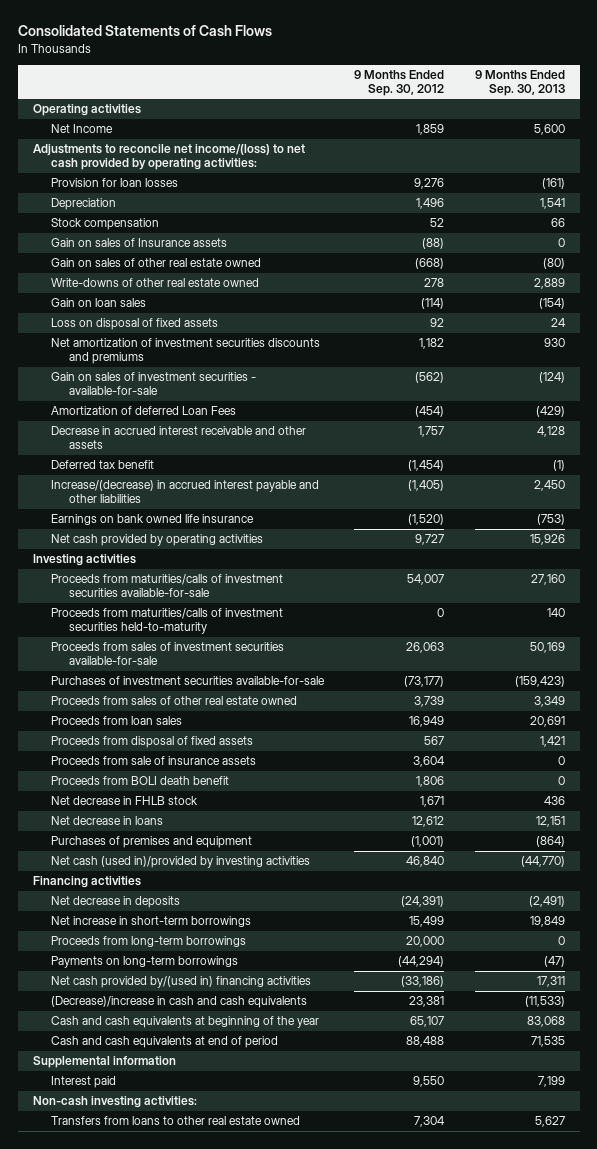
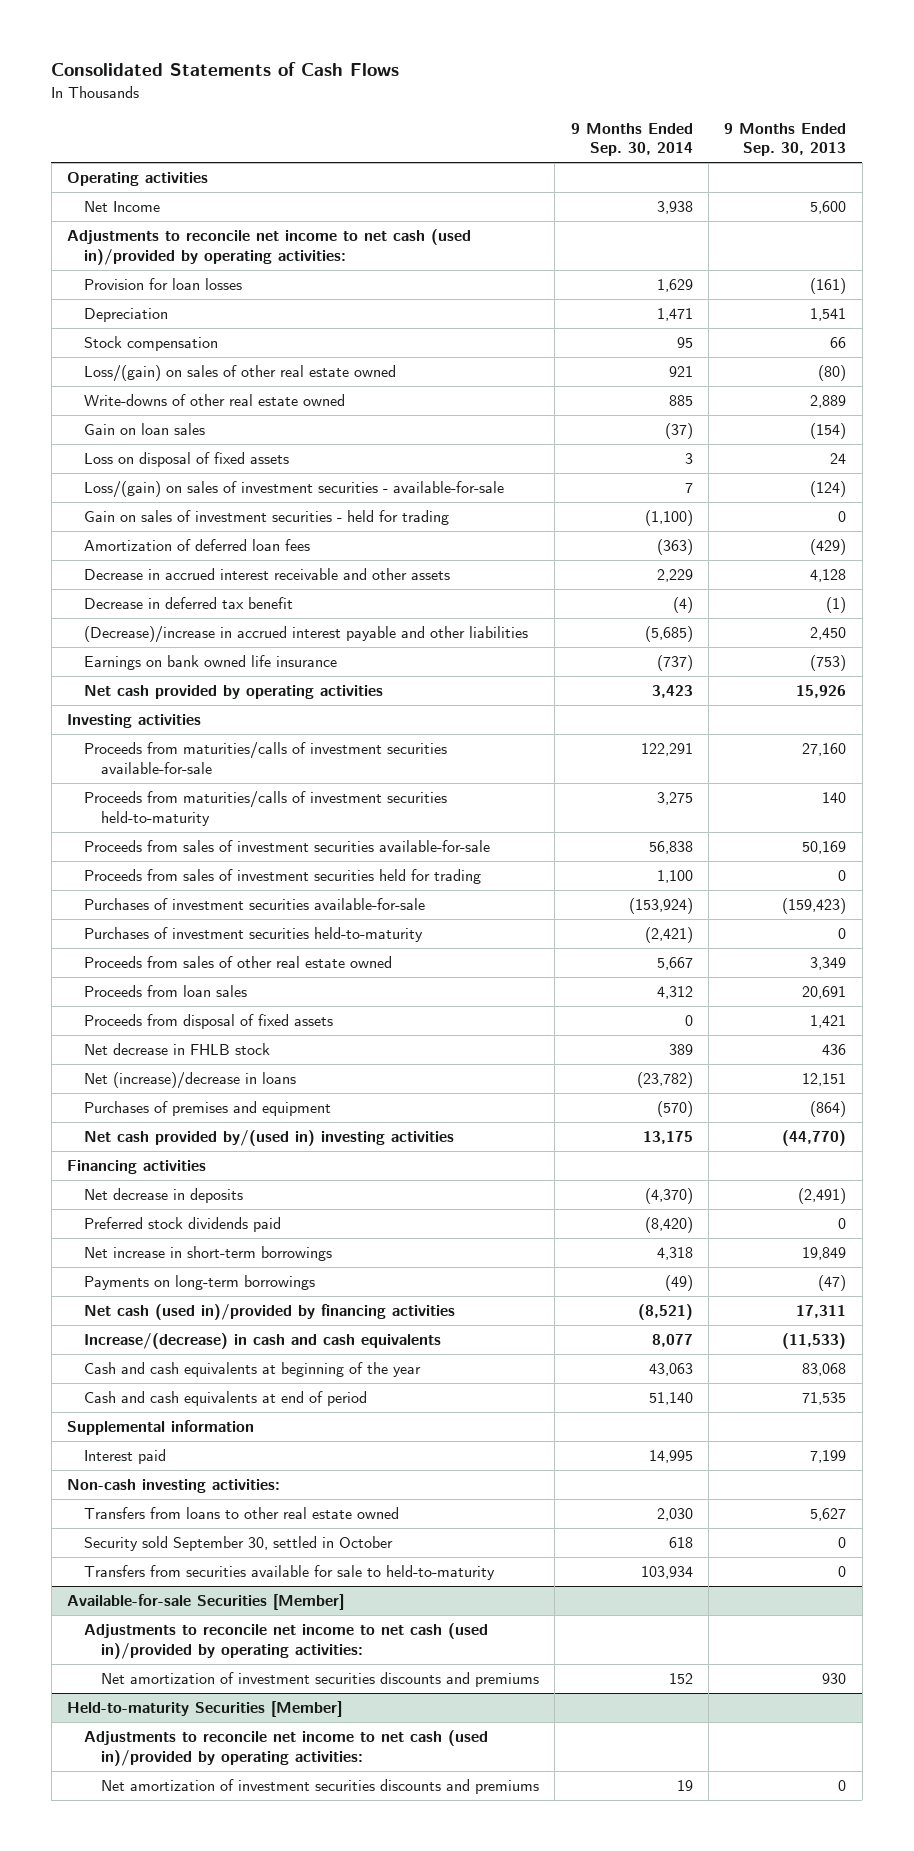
[354,69,445,97] 9 Months Ended Sep. 30, 2012 -> none
none -> [570,122,693,157] 9 Months Ended Sep. 30, 2014
[32,144,305,171] Adjustments to reconcile net income/(loss) to net cash provided by operating activities: -> [67,229,472,265] Adjustments to reconcile net income to net cash (used in)/provided by operating activities:
[51,238,228,248] Gain on sales of Insurance assets -> none
[51,258,262,268] Gain on sales of other real estate owned -> [84,365,397,383] Loss/(gain) on sales of other real estate owned
[51,338,321,365] Net amortization of investment securities discounts and premiums -> none
[51,372,257,396] Gain on sales of investment securities - available-for-sale -> [84,481,505,499] Loss/(gain) on sales of investment securities - available-for-sale
none -> [84,510,450,526] Gain on sales of investment securities - held for trading
[51,406,237,416] Amortization of deferred Loan Fees -> [84,539,311,552] Amortization of deferred loan fees
[51,460,155,470] Deferred tax benefit -> [84,597,294,610] Decrease in deferred tax benefit
[51,480,320,504] Increase/(decrease) in accrued interest payable and other liabilities -> [84,626,529,644] (Decrease)/increase in accrued interest payable and other liabilities
none -> [84,869,482,885] Proceeds from sales of investment securities held for trading
none -> [84,927,424,943] Purchases of investment securities held-to-maturity
[51,756,257,766] Proceeds from sale of insurance assets -> none
[51,776,230,786] Proceeds from BOLI death benefit -> none
[51,816,164,826] Net decrease in loans -> [84,1072,297,1090] Net (increase)/decrease in loans
[51,856,311,869] Net cash (used in)/provided by investing activities -> [84,1130,455,1147] Net cash provided by/(used in) investing activities
none -> [84,1217,282,1233] Preferred stock dividends paid
[51,936,247,948] Proceeds from long-term borrowings -> none
[51,976,312,989] Net cash provided by/(used in) financing activities -> [84,1304,456,1321] Net cash (used in)/provided by financing activities
[51,996,308,1009] (Decrease)/increase in cash and cash equivalents -> [84,1333,442,1350] Increase/(decrease) in cash and cash equivalents
none -> [84,1536,394,1552] Security sold September 30, settled in October
none -> [84,1565,496,1581] Transfers from securities available for sale to held-to-maturity
none -> [67,1594,345,1611] Available-for-sale Securities [Member]
none -> [84,1623,489,1659] Adjustments to reconcile net income to net cash (used in)/provided by operating activities:
none -> [100,1672,539,1688] Net amortization of investment securities discounts and premiums
none -> [67,1701,343,1718] Held-to-maturity Securities [Member]
none -> [84,1730,489,1766] Adjustments to reconcile net income to net cash (used in)/provided by operating activities:
none -> [100,1779,539,1795] Net amortization of investment securities discounts and premiums

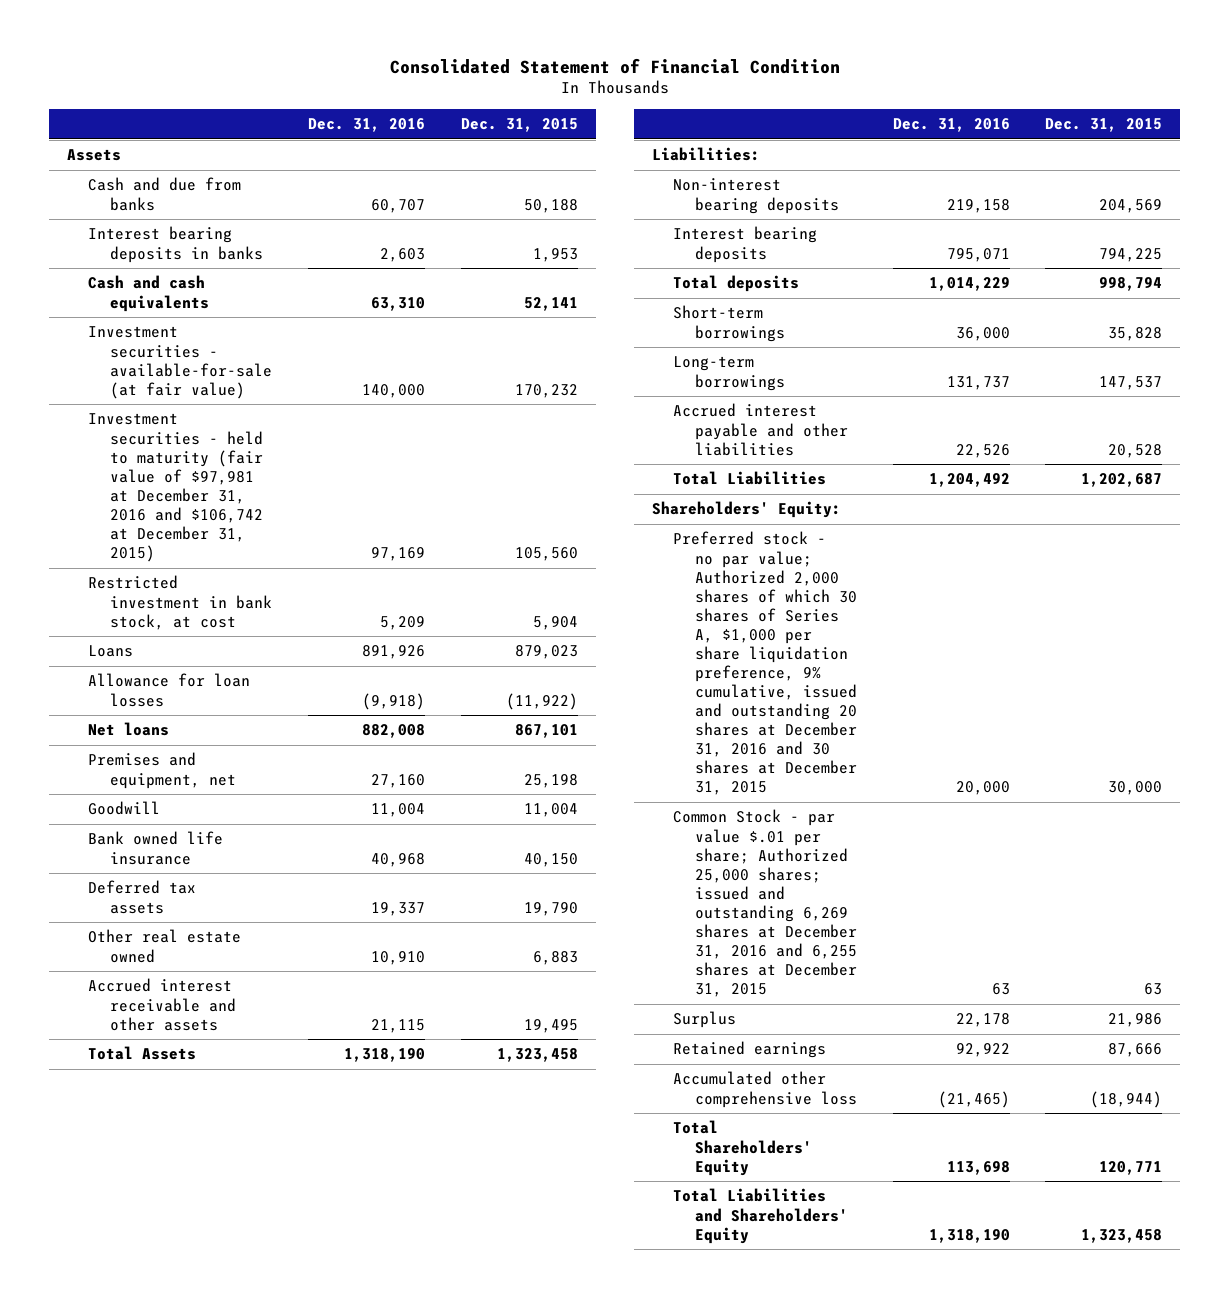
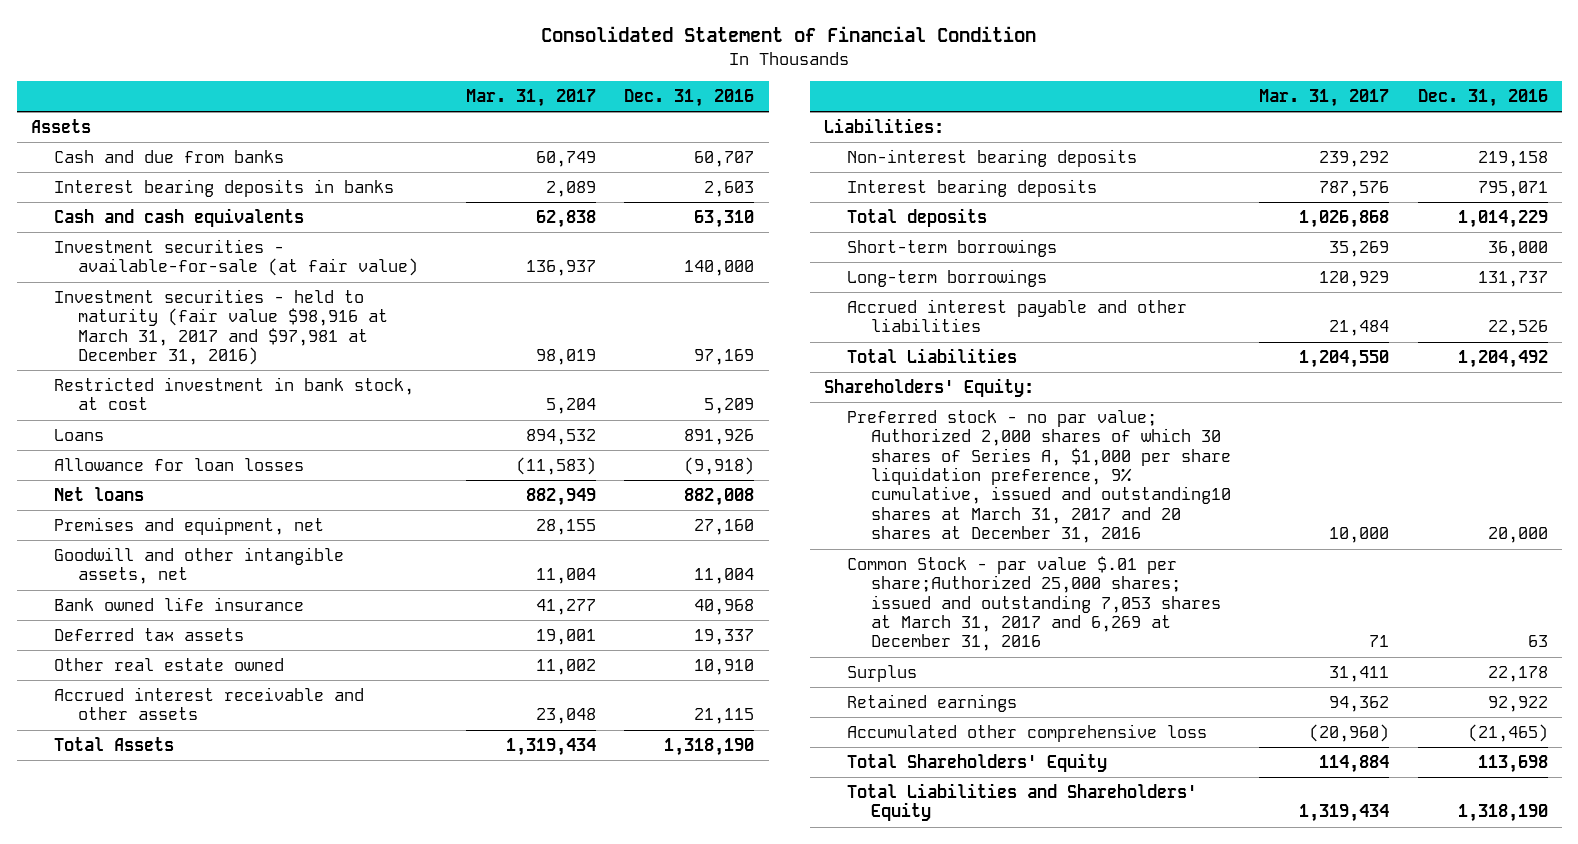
[460,117,578,132] Dec. 31, 2015 -> none
none -> [466,88,597,107] Mar. 31, 2017
[88,413,263,562] Investment securities - held to maturity (fair value of $97,981 at December 31, 2016 and $106,742 at December 31, 2015) -> [54,288,388,366] Investment securities - held to maturity (fair value $98,916 at March 31, 2017 and $97,981 at December 31, 2016)
[88,801,161,816] Goodwill -> [54,546,345,585] Goodwill and other intangible assets, net
[673,531,857,796] Preferred stock - no par value; Authorized 2,000 shares of which 30 shares of Series A, $1,000 per share liquidation preference, 9% cumulative, issued and outstanding 20 shares at December 31, 2016 and 30 shares at December 31, 2015 -> [847,409,1231,544] Preferred stock - no par value; Authorized 2,000 shares of which 30 shares of Series A, $1,000 per share liquidation preference, 9% cumulative, issued and outstanding10 shares at March 31, 2017 and 20 shares at December 31, 2016
[673,809,857,998] Common Stock - par value $.01 per share; Authorized 25,000 shares; issued and outstanding 6,269 shares at December 31, 2016 and 6,255 shares at December 31, 2015 -> [847,555,1221,652] Common Stock - par value $.01 per share;Authorized 25,000 shares; issued and outstanding 7,053 shares at March 31, 2017 and 6,269 at December 31, 2016

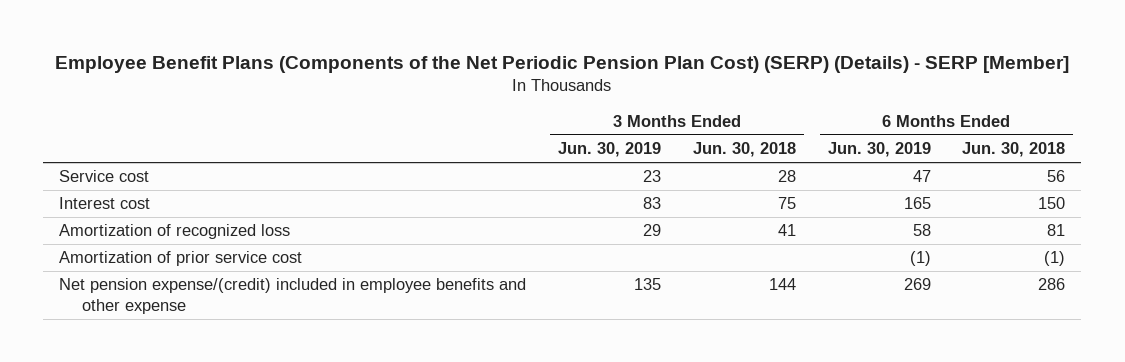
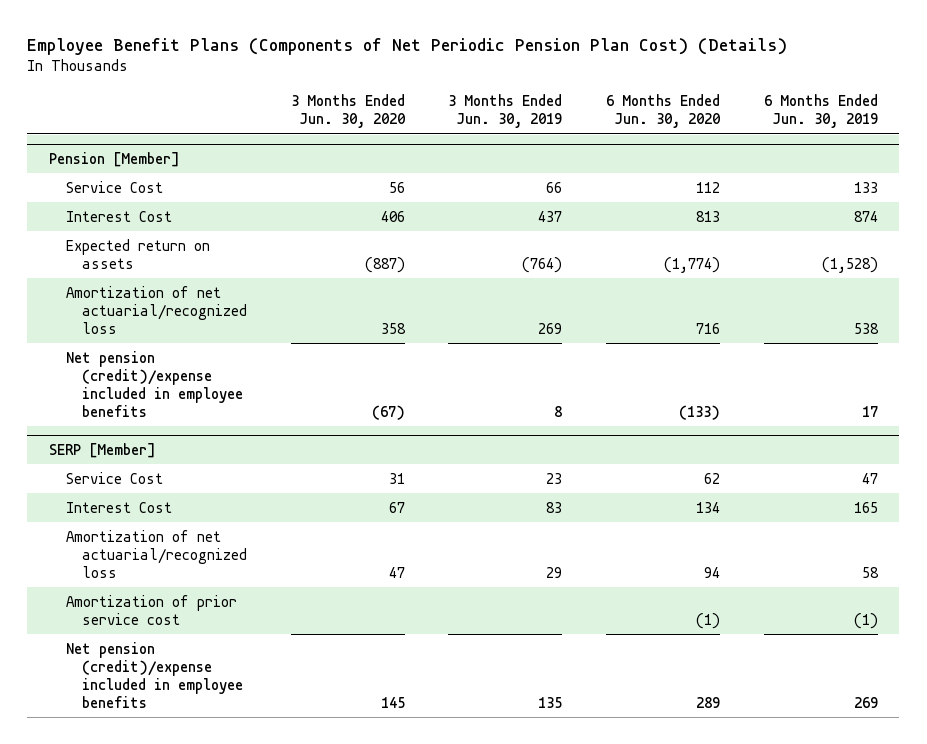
[55,55,1070,73] Employee Benefit Plans (Components of the Net Periodic Pension Plan Cost) (SERP) (Details) - SERP [Member] -> [27,37,788,55] Employee Benefit Plans (Components of Net Periodic Pension Plan Cost) (Details)
[692,142,796,158] Jun. 30, 2018 -> none
[962,142,1066,158] Jun. 30, 2018 -> none
none -> [290,94,405,129] 3 Months Ended Jun. 30, 2020
none -> [605,94,720,129] 6 Months Ended Jun. 30, 2020
none -> [49,151,181,167] Pension [Member]
[59,170,150,183] Service cost -> [65,180,163,193] Service Cost
[643,170,662,183] 23 -> [546,181,563,193] 66
[912,170,931,183] 47 -> [853,181,878,193] 133
[59,197,151,210] Interest cost -> [65,210,172,222] Interest Cost
[643,197,662,210] 83 -> [538,210,563,222] 437
[903,197,931,210] 165 -> [853,210,878,222] 874
none -> [65,238,210,269] Expected return on assets
[59,224,291,240] Amortization of recognized loss -> [65,285,247,334] Amortization of net actuarial/recognized loss
[643,224,662,237] 29 -> [538,322,563,334] 269
[912,224,931,237] 58 -> [853,322,879,334] 538
none -> [65,350,243,417] Net pension (credit)/expense included in employee benefits
none -> [49,442,157,458] SERP [Member]
none -> [65,471,163,484] Service Cost
none -> [65,501,172,513] Interest Cost
none -> [65,529,247,578] Amortization of net actuarial/recognized loss
[59,278,527,314] Net pension expense/(credit) included in employee benefits and other expense -> [65,641,243,708] Net pension (credit)/expense included in employee benefits

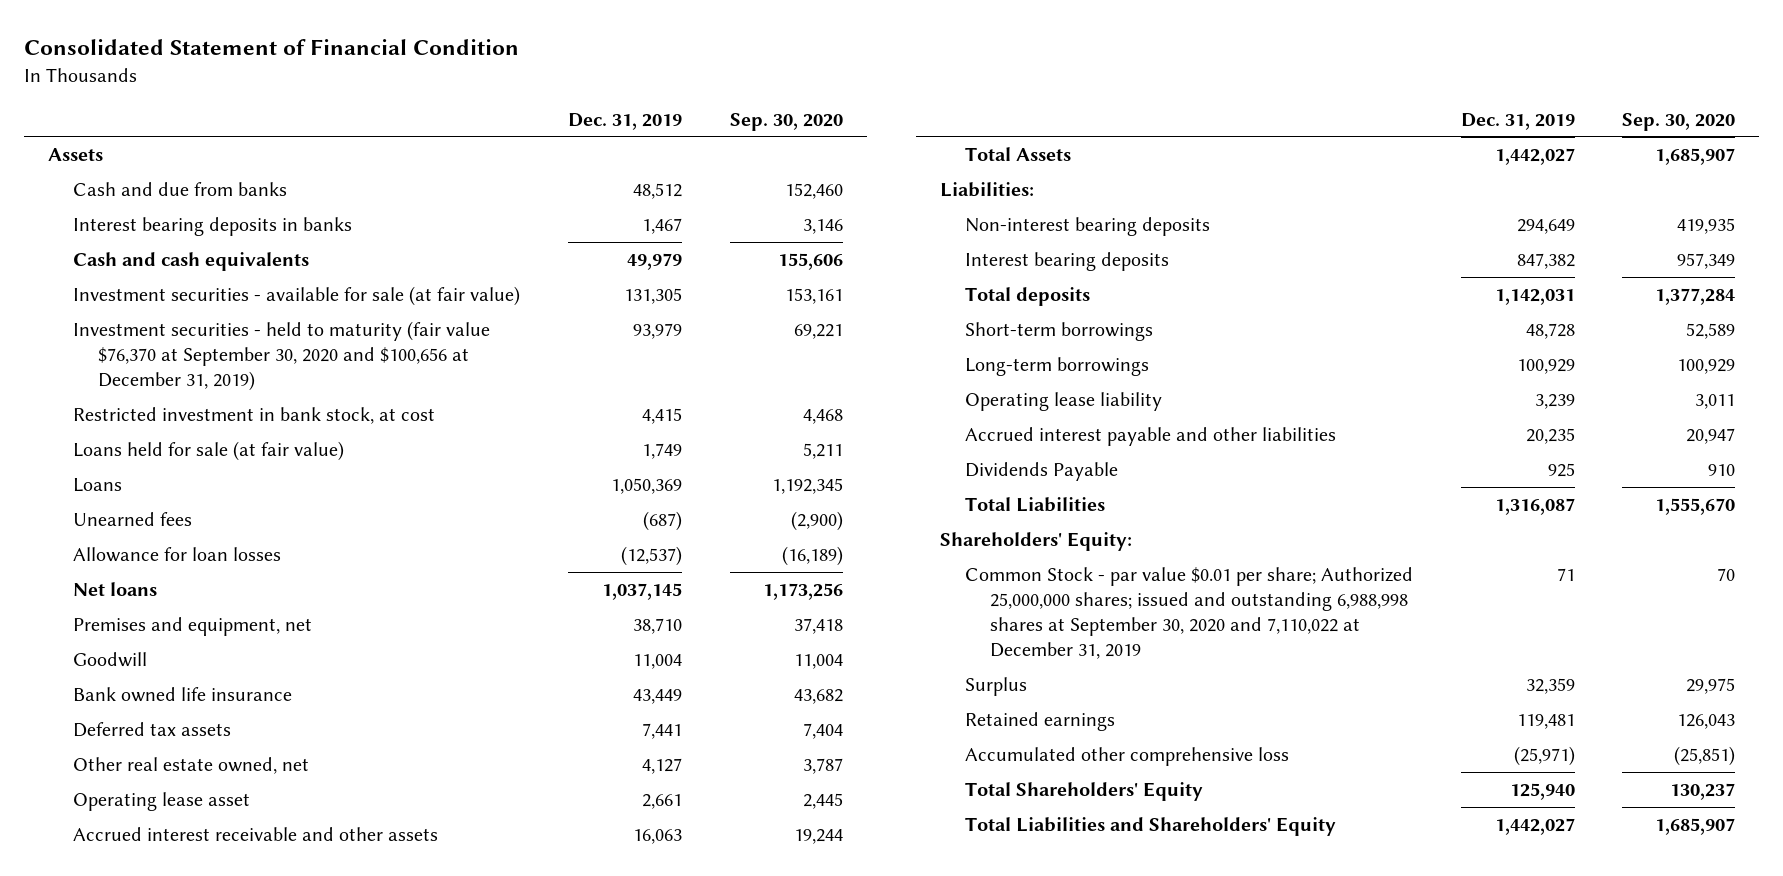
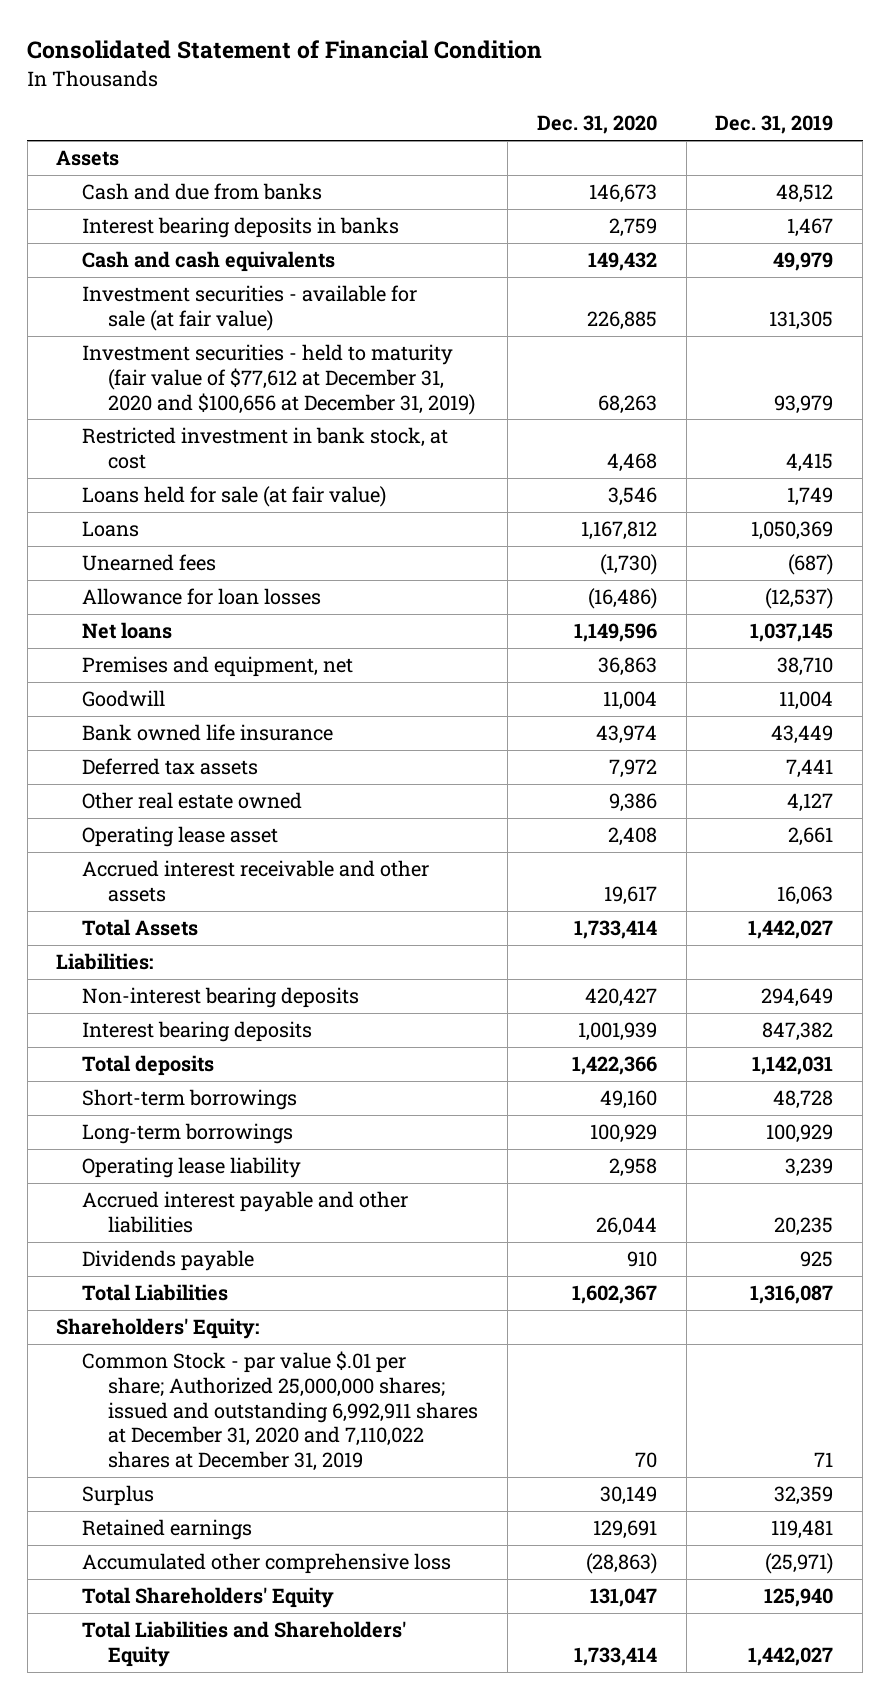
[729,112,843,131] Sep. 30, 2020 -> none
none -> [536,115,657,135] Dec. 31, 2020
[72,320,490,391] Investment securities - held to maturity (fair value $76,370 at September 30, 2020 and $100,656 at December 31, 2019) -> [82,344,475,415] Investment securities - held to maturity (fair value of $77,612 at December 31, 2020 and $100,656 at December 31, 2019)
[72,756,309,774] Other real estate owned, net -> [82,792,303,810] Other real estate owned
[965,461,1119,481] Dividends Payable -> [82,1250,255,1272] Dividends payable
[965,566,1414,659] Common Stock - par value $0.01 per share; Authorized 25,000,000 shares; issued and outstanding 6,988,998 shares at September 30, 2020 and 7,110,022 at December 31, 2019 -> [82,1351,478,1471] Common Stock - par value $.01 per share; Authorized 25,000,000 shares; issued and outstanding 6,992,911 shares at December 31, 2020 and 7,110,022 shares at December 31, 2019

